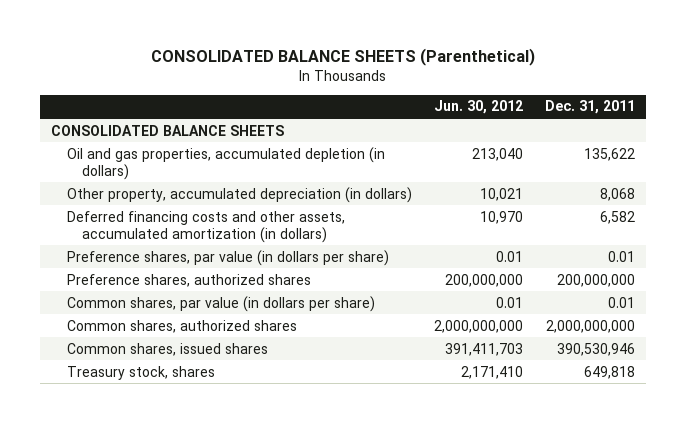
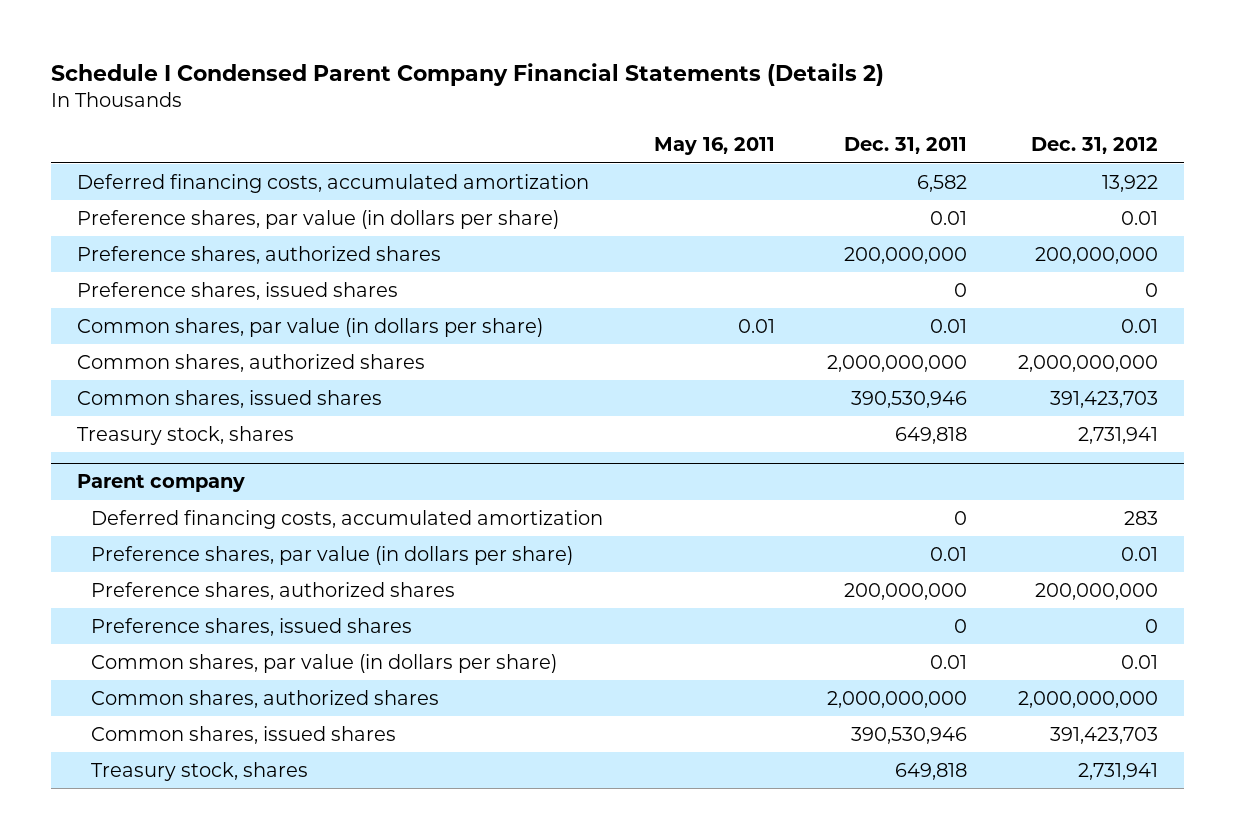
[151,47,536,66] CONSOLIDATED BALANCE SHEETS (Parenthetical) -> [51,63,885,87] Schedule I Condensed Parent Company Financial Statements (Details 2)
[434,100,524,115] Jun. 30, 2012 -> none
none -> [654,137,776,156] May 16, 2011
none -> [1030,137,1158,155] Dec. 31, 2012
[51,124,285,136] CONSOLIDATED BALANCE SHEETS -> none
[66,146,385,180] Oil and gas properties, accumulated depletion (in dollars) -> none
[66,186,412,203] Other property, accumulated depreciation (in dollars) -> none
[66,210,345,243] Deferred financing costs and other assets, accumulated amortization (in dollars) -> [77,173,590,193] Deferred financing costs, accumulated amortization
none -> [77,281,399,300] Preference shares, issued shares
none -> [77,474,246,493] Parent company
none -> [91,509,604,529] Deferred financing costs, accumulated amortization
none -> [91,545,574,565] Preference shares, par value (in dollars per share)
none -> [91,581,456,600] Preference shares, authorized shares
none -> [91,617,413,636] Preference shares, issued shares
none -> [91,653,558,673] Common shares, par value (in dollars per share)
none -> [91,689,440,708] Common shares, authorized shares
none -> [91,725,397,744] Common shares, issued shares
none -> [91,761,309,781] Treasury stock, shares

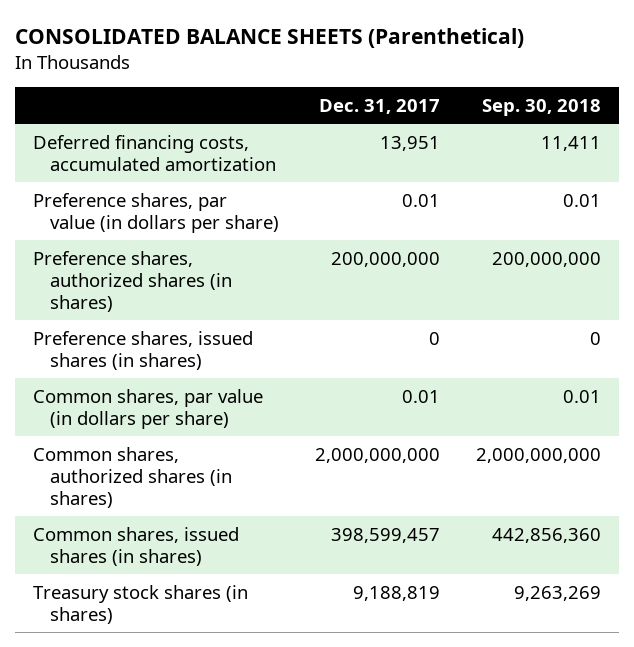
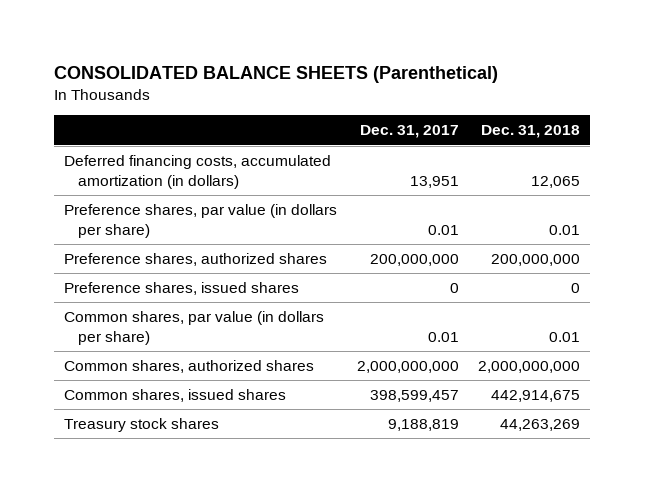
[481,98,601,116] Sep. 30, 2018 -> none
none -> [481,125,581,139] Dec. 31, 2018
[33,134,276,171] Deferred financing costs, accumulated amortization -> [64,155,332,189] Deferred financing costs, accumulated amortization (in dollars)
[33,250,232,312] Preference shares, authorized shares (in shares) -> [64,253,328,267] Preference shares, authorized shares
[33,330,254,370] Preference shares, issued shares (in shares) -> [64,282,300,296] Preference shares, issued shares
[33,446,232,508] Common shares, authorized shares (in shares) -> [64,360,315,374] Common shares, authorized shares
[33,526,240,566] Common shares, issued shares (in shares) -> [64,389,287,403] Common shares, issued shares
[33,584,249,624] Treasury stock shares (in shares) -> [64,418,220,433] Treasury stock shares

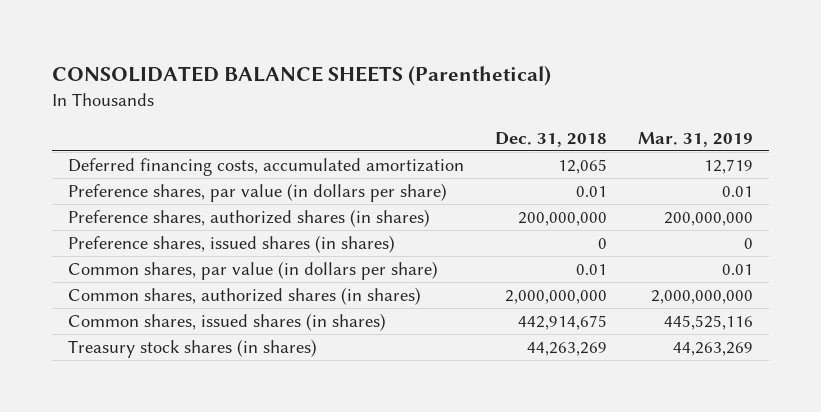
[359,125,459,139] Dec. 31, 2017 -> none
none -> [638,131,754,147] Mar. 31, 2019
[64,155,332,189] Deferred financing costs, accumulated amortization (in dollars) -> [68,158,465,177] Deferred financing costs, accumulated amortization
[64,253,328,267] Preference shares, authorized shares -> [68,209,431,228] Preference shares, authorized shares (in shares)
[64,282,300,296] Preference shares, issued shares -> [68,235,396,254] Preference shares, issued shares (in shares)
[64,360,315,374] Common shares, authorized shares -> [68,287,422,306] Common shares, authorized shares (in shares)
[64,389,287,403] Common shares, issued shares -> [68,313,387,332] Common shares, issued shares (in shares)
[64,418,220,433] Treasury stock shares -> [68,339,318,359] Treasury stock shares (in shares)

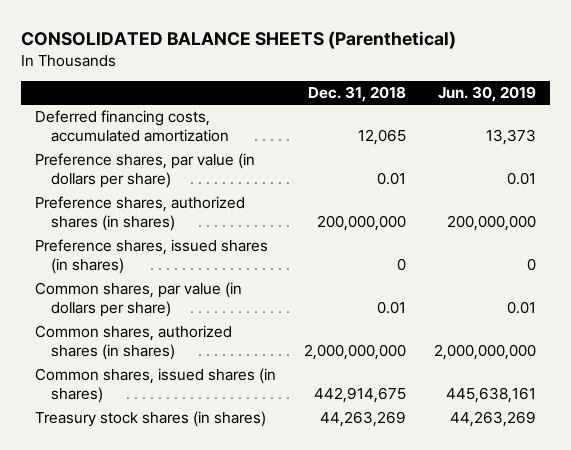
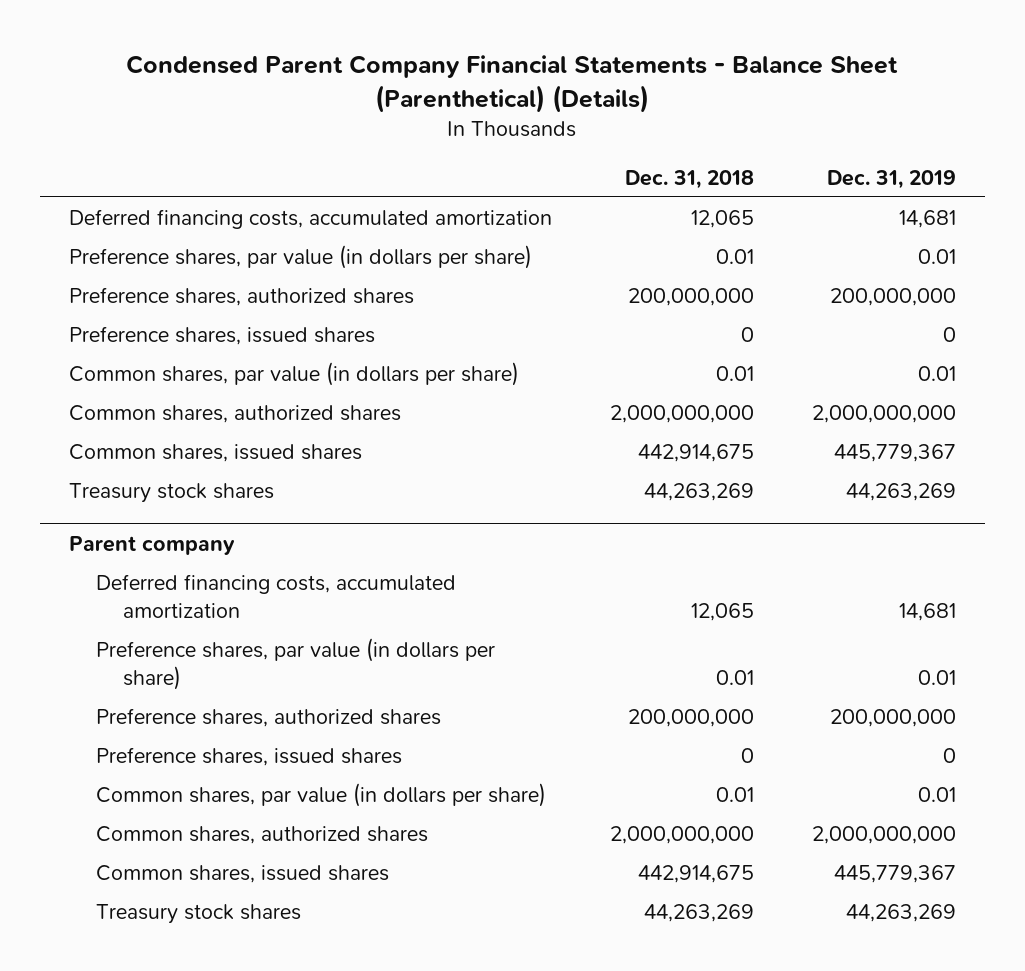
[20,30,456,49] CONSOLIDATED BALANCE SHEETS (Parenthetical) -> [126,55,899,113] Condensed Parent Company Financial Statements - Balance Sheet (Parenthetical) (Details)
[438,86,537,103] Jun. 30, 2019 -> none
none -> [827,169,957,189] Dec. 31, 2019
[34,196,245,232] Preference shares, authorized shares (in shares) -> [68,286,414,306] Preference shares, authorized shares
[34,239,268,275] Preference shares, issued shares (in shares) -> [68,325,375,345] Preference shares, issued shares
[34,325,232,361] Common shares, authorized shares (in shares) -> [68,404,401,423] Common shares, authorized shares
[34,368,276,404] Common shares, issued shares (in shares) -> [68,443,362,462] Common shares, issued shares
[34,411,266,428] Treasury stock shares (in shares) -> [68,482,274,503] Treasury stock shares
none -> [68,535,235,555] Parent company
none -> [96,573,457,618] Deferred financing costs, accumulated amortization
none -> [96,637,496,690] Preference shares, par value (in dollars per share)
none -> [96,707,442,727] Preference shares, authorized shares
none -> [96,746,403,766] Preference shares, issued shares
none -> [96,782,547,807] Common shares, par value (in dollars per share)
none -> [96,825,429,844] Common shares, authorized shares
none -> [96,864,390,883] Common shares, issued shares
none -> [96,903,302,924] Treasury stock shares

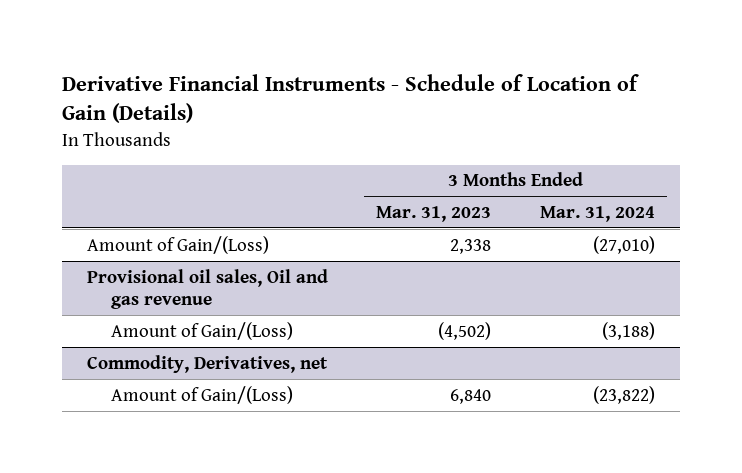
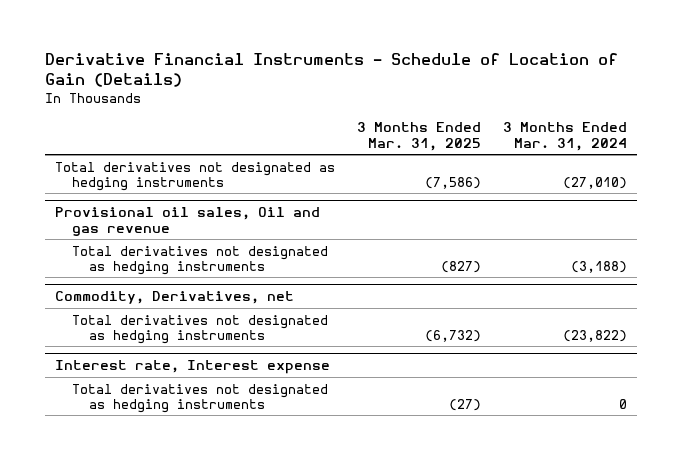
[376,205,492,222] Mar. 31, 2023 -> none
none -> [356,122,481,151] 3 Months Ended Mar. 31, 2025
[86,235,269,254] Amount of Gain/(Loss) -> [55,161,336,191] Total derivatives not designated as hedging instruments
[111,321,294,340] Amount of Gain/(Loss) -> [72,245,329,275] Total derivatives not designated as hedging instruments
[111,385,294,404] Amount of Gain/(Loss) -> [72,314,329,344] Total derivatives not designated as hedging instruments
none -> [55,360,331,375] Interest rate, Interest expense
none -> [72,383,329,413] Total derivatives not designated as hedging instruments

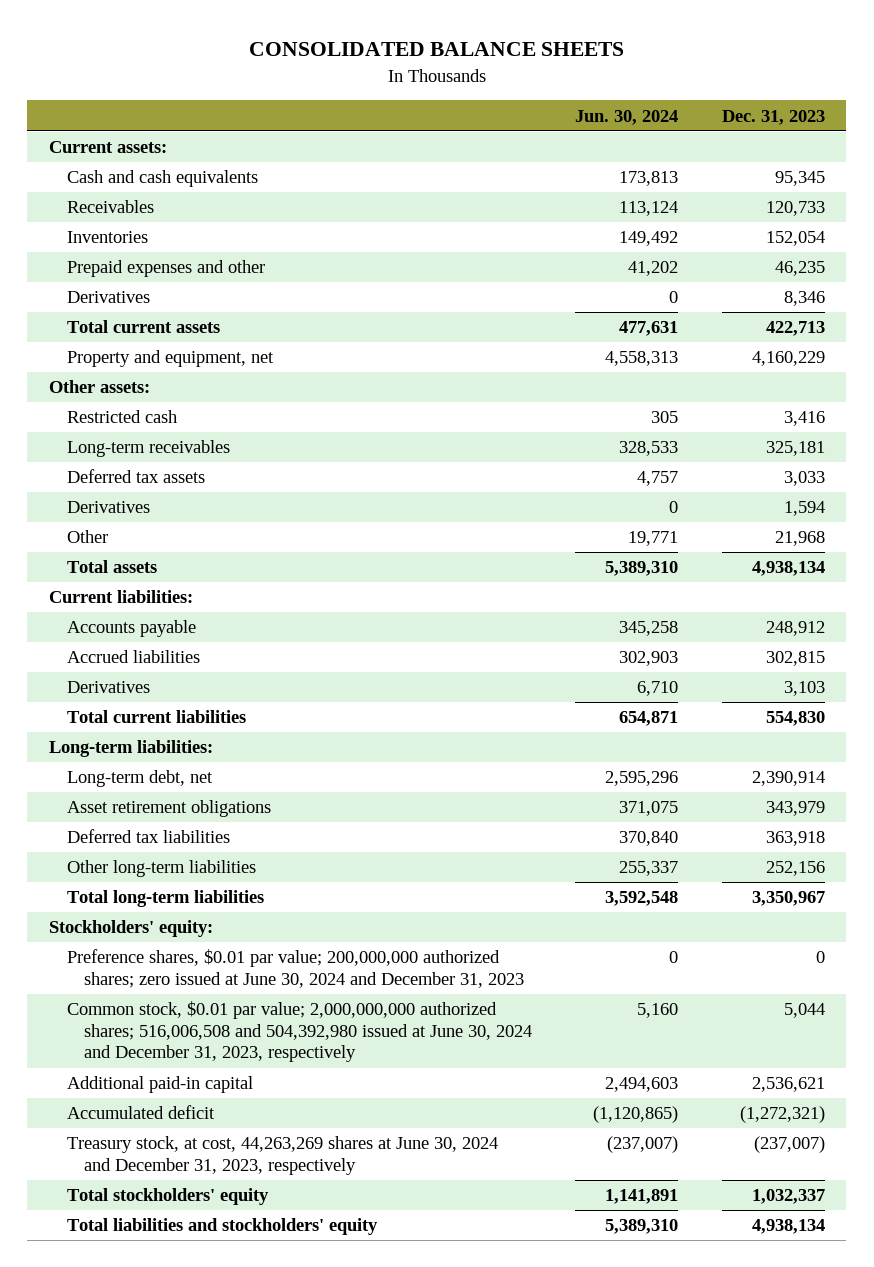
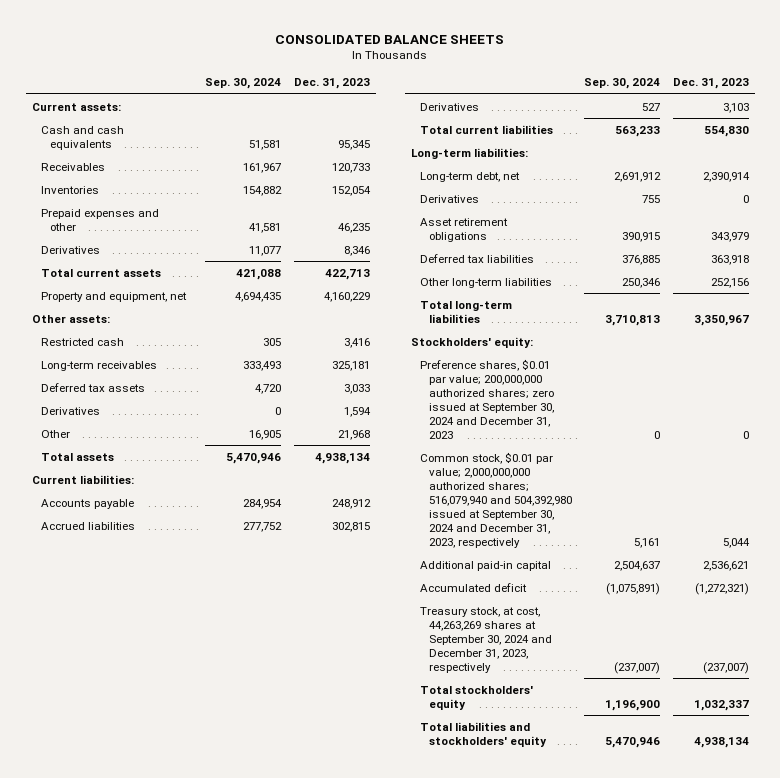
[575,109,679,125] Jun. 30, 2024 -> none
none -> [205,78,282,90] Sep. 30, 2024
none -> [419,194,479,203] Derivatives
[66,949,525,988] Preference shares, $0.01 par value; 200,000,000 authorized shares; zero issued at June 30, 2024 and December 31, 2023 -> [419,358,555,439] Preference shares, $0.01 par value; 200,000,000 authorized shares; zero issued at September 30, 2024 and December 31, 2023
[66,1001,533,1063] Common stock, $0.01 par value; 2,000,000,000 authorized shares; 516,006,508 and 504,392,980 issued at June 30, 2024 and December 31, 2023, respectively -> [419,451,573,549] Common stock, $0.01 par value; 2,000,000,000 authorized shares; 516,079,940 and 504,392,980 issued at September 30, 2024 and December 31, 2023, respectively
[66,1136,498,1175] Treasury stock, at cost, 44,263,269 shares at June 30, 2024 and December 31, 2023, respectively -> [419,606,553,673] Treasury stock, at cost, 44,263,269 shares at September 30, 2024 and December 31, 2023, respectively

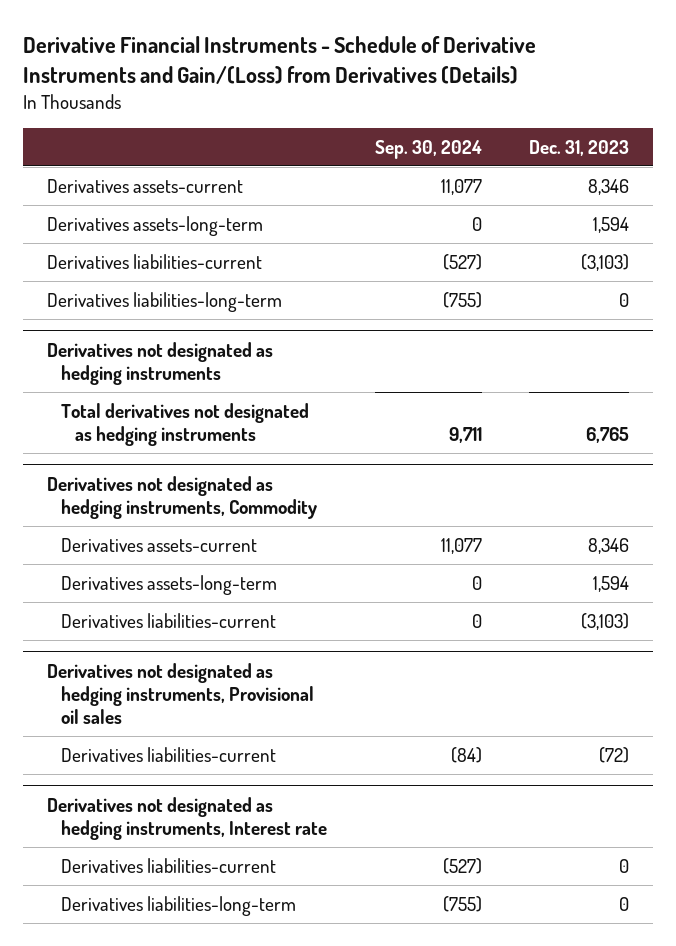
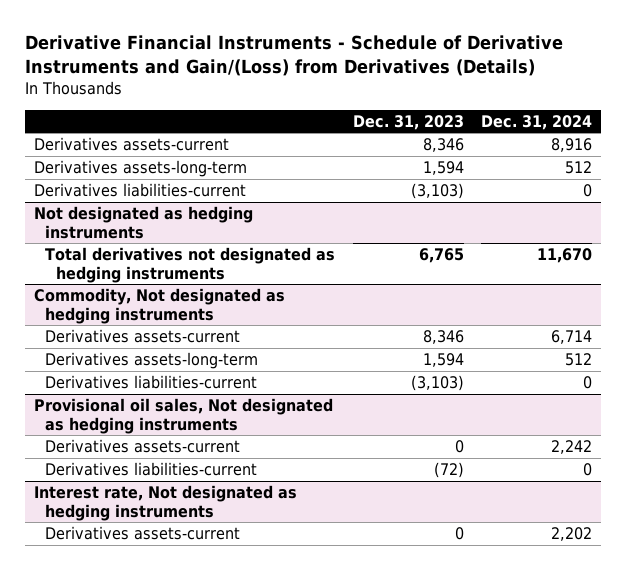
[374,139,482,159] Sep. 30, 2024 -> none
none -> [481,114,593,130] Dec. 31, 2024
[47,291,283,312] Derivatives liabilities-long-term -> none
[47,341,274,385] Derivatives not designated as hedging instruments -> [33,205,253,239] Not designated as hedging instruments
[47,475,318,519] Derivatives not designated as hedging instruments, Commodity -> [33,287,285,324] Commodity, Not designated as hedging instruments
[47,662,315,725] Derivatives not designated as hedging instruments, Provisional oil sales -> [33,397,333,434] Provisional oil sales, Not designated as hedging instruments
none -> [45,438,241,453] Derivatives assets-current
[61,895,297,916] Derivatives liabilities-long-term -> none
[47,796,328,840] Derivatives not designated as hedging instruments, Interest rate -> [33,484,297,521] Interest rate, Not designated as hedging instruments
[61,857,277,873] Derivatives liabilities-current -> [45,525,241,540] Derivatives assets-current

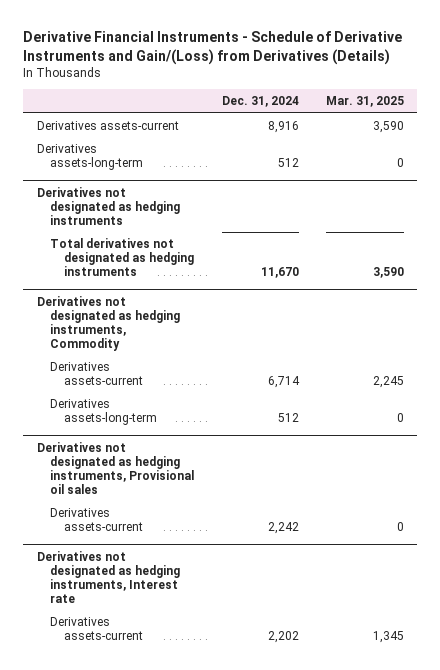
[352,114,464,130] Dec. 31, 2023 -> none
none -> [325,96,404,108] Mar. 31, 2025
[33,182,246,197] Derivatives liabilities-current -> none
[33,205,253,239] Not designated as hedging instruments -> [36,186,181,225] Derivatives not designated as hedging instruments
[33,287,285,324] Commodity, Not designated as hedging instruments -> [36,295,181,351] Derivatives not designated as hedging instruments, Commodity
[45,374,258,389] Derivatives liabilities-current -> none
[33,397,333,434] Provisional oil sales, Not designated as hedging instruments -> [36,441,195,494] Derivatives not designated as hedging instruments, Provisional oil sales
[45,461,258,476] Derivatives liabilities-current -> none
[33,484,297,521] Interest rate, Not designated as hedging instruments -> [36,550,181,603] Derivatives not designated as hedging instruments, Interest rate

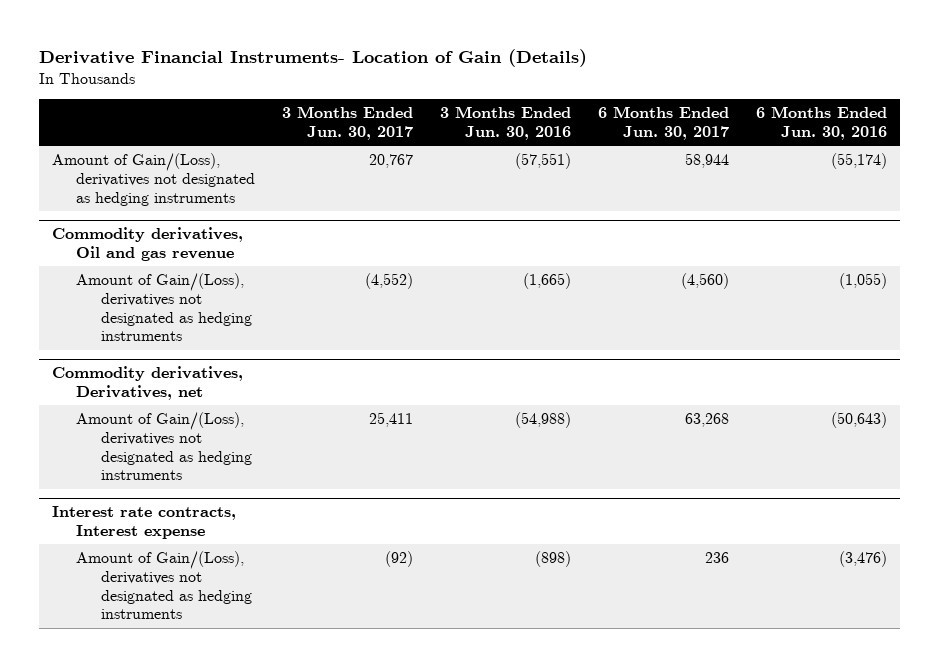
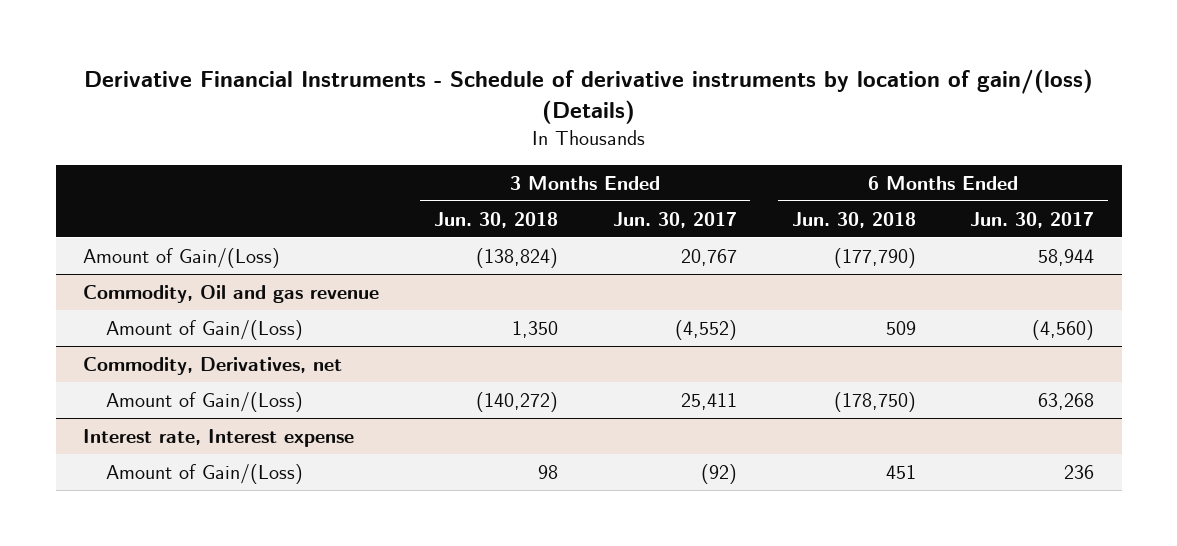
[38,48,587,67] Derivative Financial Instruments- Location of Gain (Details) -> [83,68,1093,124] Derivative Financial Instruments - Schedule of derivative instruments by location of gain/(loss) (Details)
[440,106,572,140] 3 Months Ended Jun. 30, 2016 -> none
[755,106,887,140] 6 Months Ended Jun. 30, 2016 -> none
none -> [433,211,558,228] Jun. 30, 2018
none -> [791,211,916,228] Jun. 30, 2018
[52,152,256,206] Amount of Gain/(Loss), derivatives not designated as hedging instruments -> [82,247,280,268] Amount of Gain/(Loss)
[52,227,244,262] Commodity derivatives, Oil and gas revenue -> [82,284,379,303] Commodity, Oil and gas revenue
[76,272,252,342] Amount of Gain/(Loss), derivatives not designated as hedging instruments -> [105,319,303,340] Amount of Gain/(Loss)
[52,366,244,401] Commodity derivatives, Derivatives, net -> [82,356,342,375] Commodity, Derivatives, net
[76,411,252,481] Amount of Gain/(Loss), derivatives not designated as hedging instruments -> [105,391,303,412] Amount of Gain/(Loss)
[52,506,237,540] Interest rate contracts, Interest expense -> [82,428,354,447] Interest rate, Interest expense
[76,550,252,620] Amount of Gain/(Loss), derivatives not designated as hedging instruments -> [105,463,303,484] Amount of Gain/(Loss)

